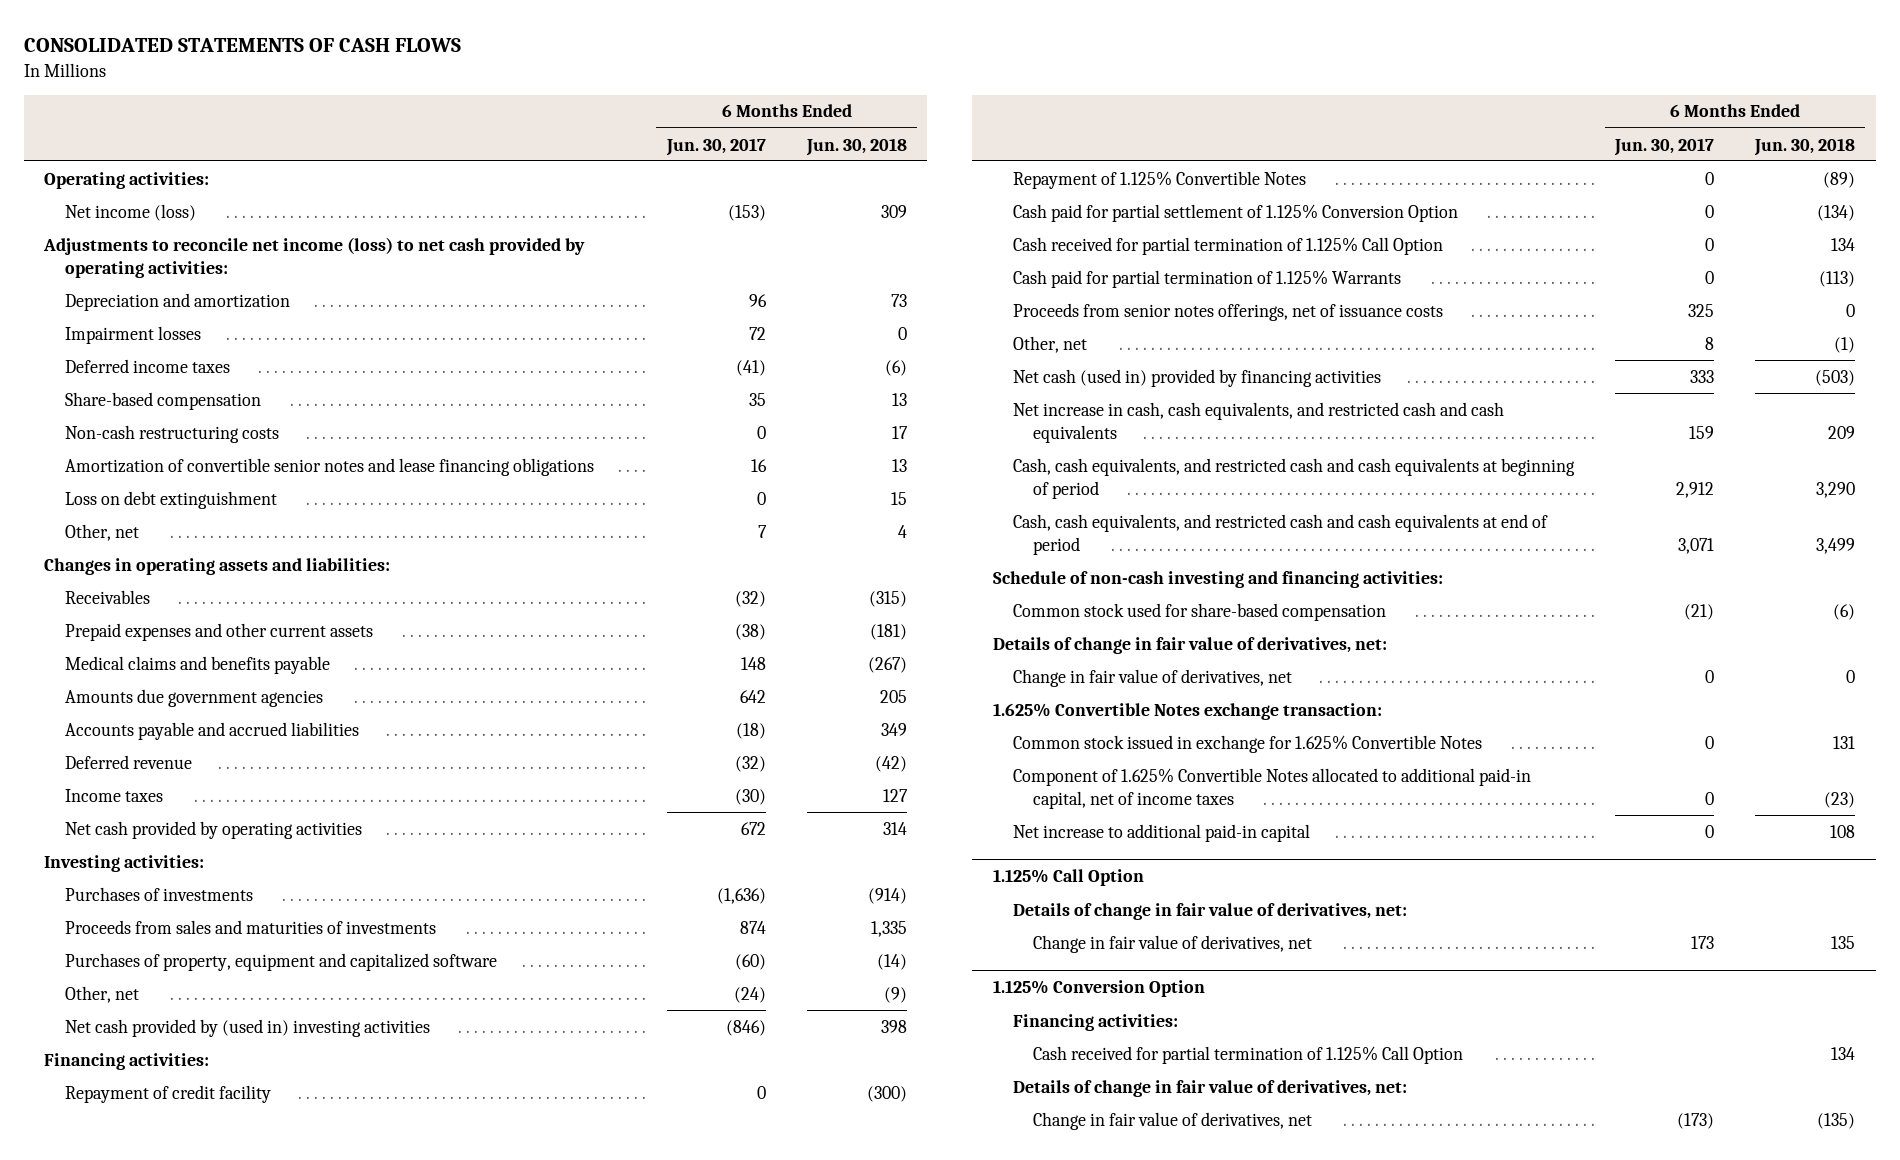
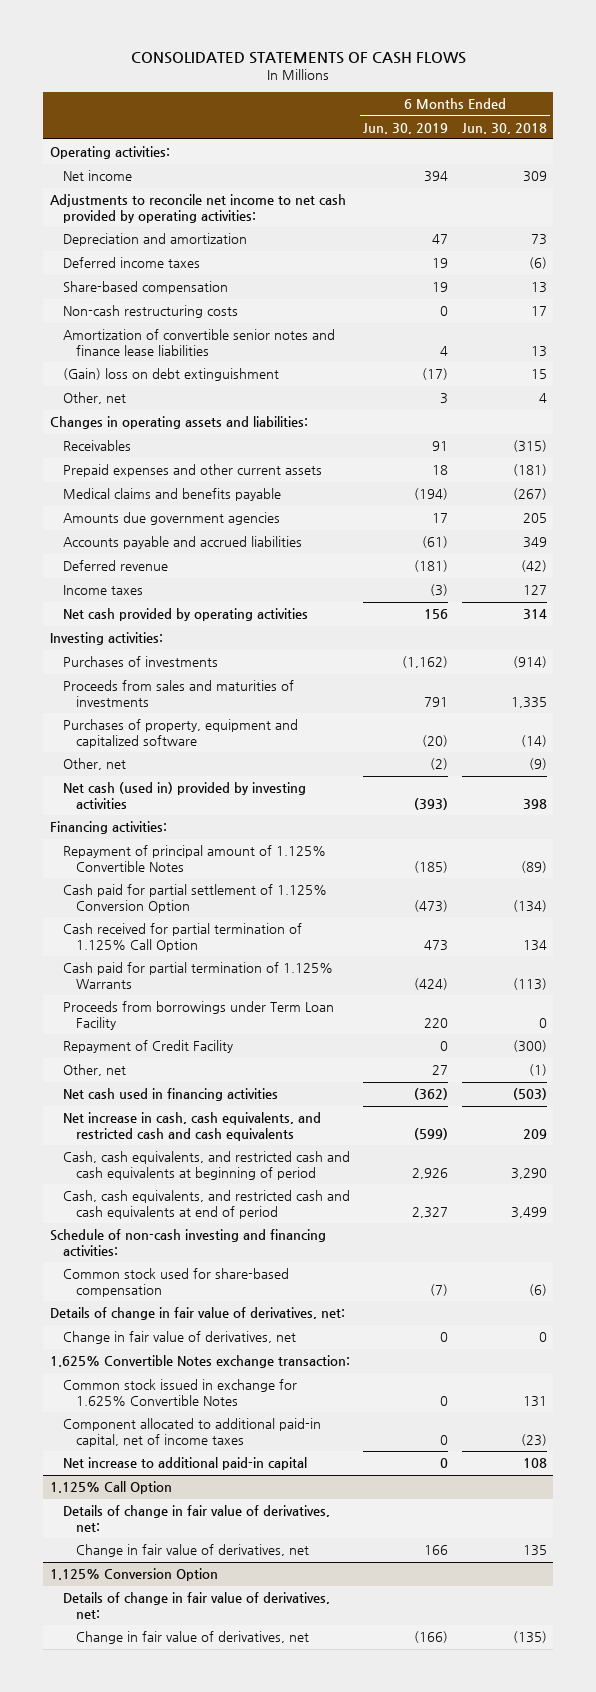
[665,137,766,156] Jun. 30, 2017 -> none
none -> [363,122,449,134] Jun. 30, 2019
[64,203,196,221] Net income (loss) -> [62,170,132,182] Net income
[43,236,586,278] Adjustments to reconcile net income (loss) to net cash provided by operating activities: -> [49,194,346,223] Adjustments to reconcile net income to net cash provided by operating activities:
[64,325,201,344] Impairment losses -> none
[64,457,594,476] Amortization of convertible senior notes and lease financing obligations -> [62,329,335,356] Amortization of convertible senior notes and finance lease liabilities
[64,490,277,509] Loss on debt extinguishment -> [62,368,279,382] (Gain) loss on debt extinguishment
[64,1018,430,1037] Net cash provided by (used in) investing activities -> [62,782,306,809] Net cash (used in) provided by investing activities
[64,1084,271,1103] Repayment of credit facility -> none
[1013,170,1307,189] Repayment of 1.125% Convertible Notes -> [62,845,326,872] Repayment of principal amount of 1.125% Convertible Notes
[1013,302,1444,321] Proceeds from senior notes offerings, net of issuance costs -> none
none -> [62,1001,334,1030] Proceeds from borrowings under Term Loan Facility
none -> [62,1040,233,1054] Repayment of Credit Facility
[1013,368,1382,387] Net cash (used in) provided by financing activities -> [62,1088,278,1102] Net cash used in financing activities
[1013,767,1532,809] Component of 1.625% Convertible Notes allocated to additional paid-in capital, net of income taxes -> [62,1418,321,1447] Component allocated to additional paid-in capital, net of income taxes
[1013,1013,1179,1031] Financing activities: -> none
[1033,1045,1464,1064] Cash received for partial termination of 1.125% Call Option -> none

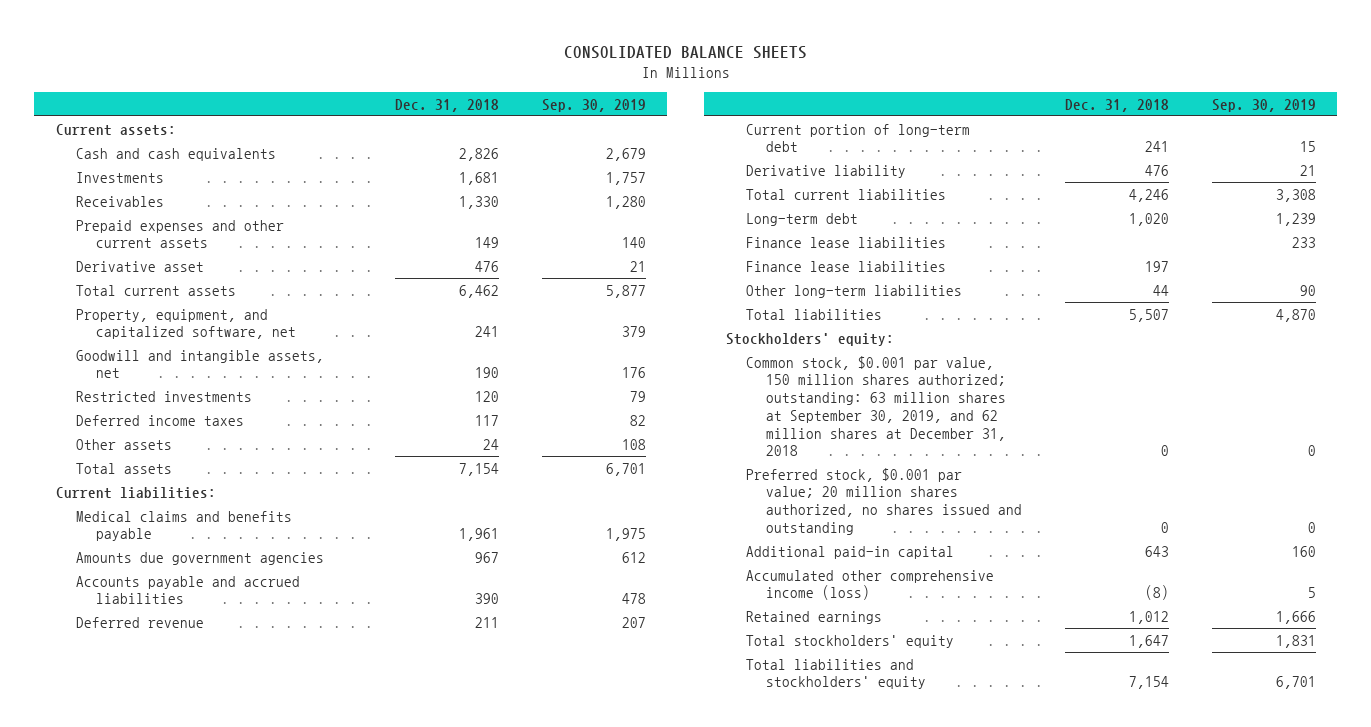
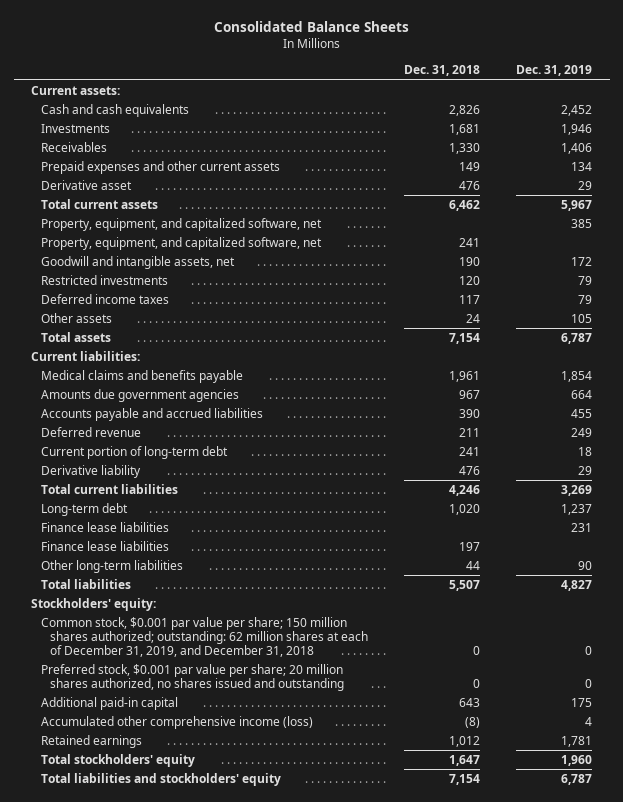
[563,46,807,60] CONSOLIDATED BALANCE SHEETS -> [213,21,409,33] Consolidated Balance Sheets
[541,98,646,112] Sep. 30, 2019 -> none
none -> [515,65,592,77] Dec. 31, 2019
none -> [40,217,322,231] Property, equipment, and capitalized software, net
[745,355,1006,457] Common stock, $0.001 par value, 150 million shares authorized; outstanding: 63 million shares at September 30, 2019, and 62 million shares at December 31, 2018 -> [40,616,369,657] Common stock, $0.001 par value per share; 150 million shares authorized; outstanding: 62 million shares at each of December 31, 2019, and December 31, 2018
[745,467,1022,535] Preferred stock, $0.001 par value; 20 million shares authorized, no shares issued and outstanding -> [40,663,345,691] Preferred stock, $0.001 par value per share; 20 million shares authorized, no shares issued and outstanding

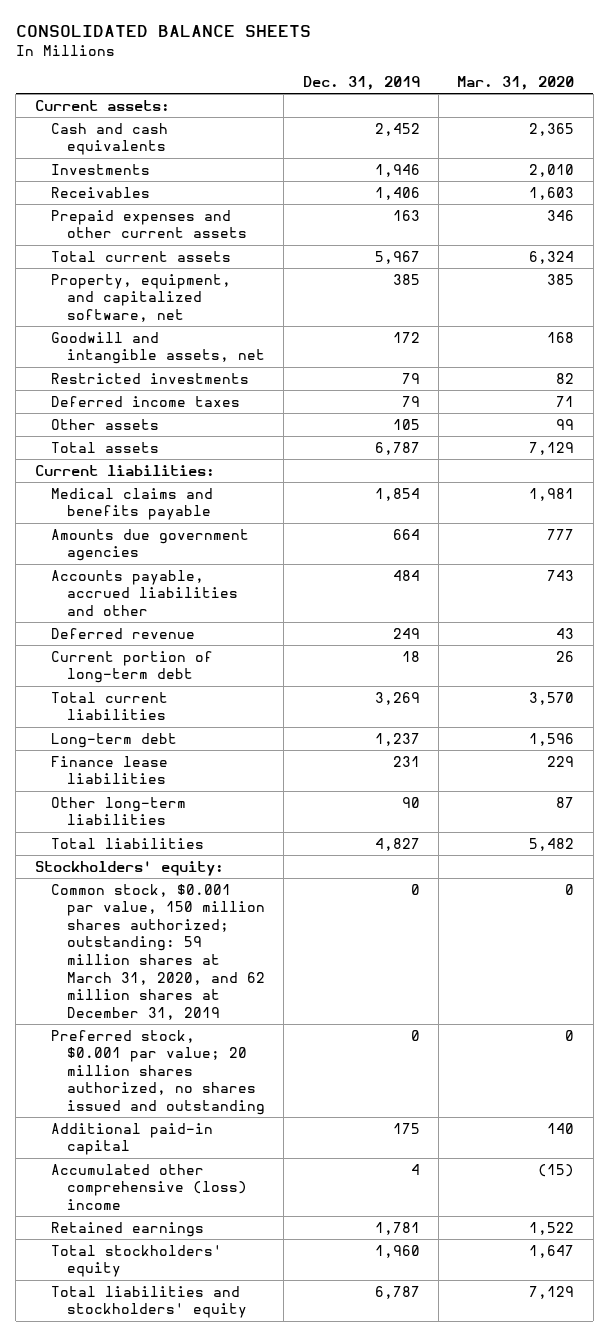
[213,21,409,33] Consolidated Balance Sheets -> [15,25,311,38] CONSOLIDATED BALANCE SHEETS
[404,65,481,77] Dec. 31, 2018 -> none
none -> [457,75,575,90] Mar. 31, 2020
[40,179,132,190] Derivative asset -> none
[570,161,592,171] 134 -> [392,209,420,221] 163
[40,236,322,250] Property, equipment, and capitalized software, net -> none
[40,407,263,421] Accounts payable and accrued liabilities -> [50,569,239,616] Accounts payable, accrued liabilities and other
[570,408,592,418] 455 -> [392,569,420,581] 484
[40,464,141,478] Derivative liability -> none
[40,540,169,551] Finance lease liabilities -> none
[40,616,369,657] Common stock, $0.001 par value per share; 150 million shares authorized; outstanding: 62 million shares at each of December 31, 2019, and December 31, 2018 -> [50,883,266,1020] Common stock, $0.001 par value, 150 million shares authorized; outstanding: 59 million shares at March 31, 2020, and 62 million shares at December 31, 2019
[40,663,345,691] Preferred stock, $0.001 par value per share; 20 million shares authorized, no shares issued and outstanding -> [50,1029,266,1116] Preferred stock, $0.001 par value; 20 million shares authorized, no shares issued and outstanding
[40,715,313,729] Accumulated other comprehensive income (loss) -> [50,1163,248,1210] Accumulated other comprehensive (loss) income

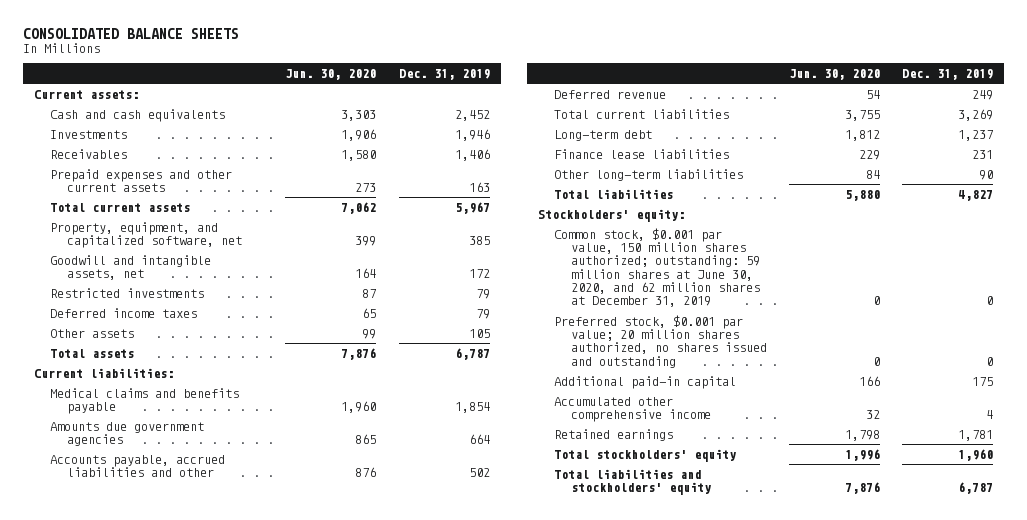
[457,75,575,90] Mar. 31, 2020 -> none
none -> [285,69,377,81] Jun. 30, 2020
[392,569,420,581] 484 -> [468,468,490,478] 502
[50,650,213,684] Current portion of long-term debt -> none
[50,883,266,1020] Common stock, $0.001 par value, 150 million shares authorized; outstanding: 59 million shares at March 31, 2020, and 62 million shares at December 31, 2019 -> [554,227,760,308] Common stock, $0.001 par value, 150 million shares authorized; outstanding: 59 million shares at June 30, 2020, and 62 million shares at December 31, 2019
[50,1163,248,1210] Accumulated other comprehensive (loss) income -> [554,396,711,423] Accumulated other comprehensive income

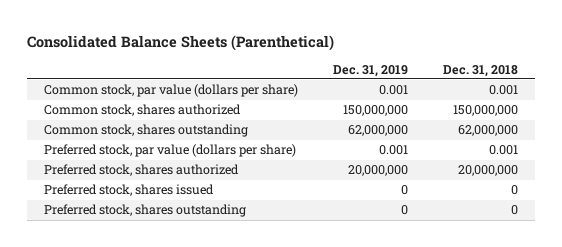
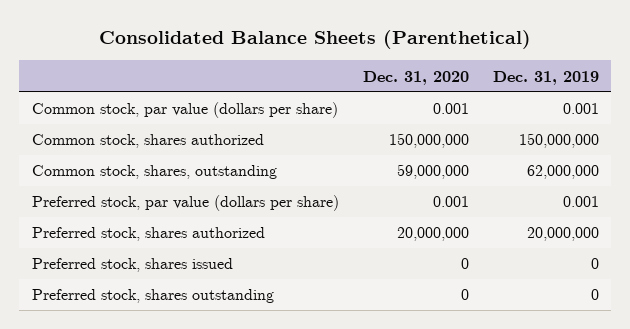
[442,64,518,77] Dec. 31, 2018 -> none
none -> [362,70,469,85] Dec. 31, 2020
[44,124,249,138] Common stock, shares outstanding -> [31,165,277,180] Common stock, shares, outstanding

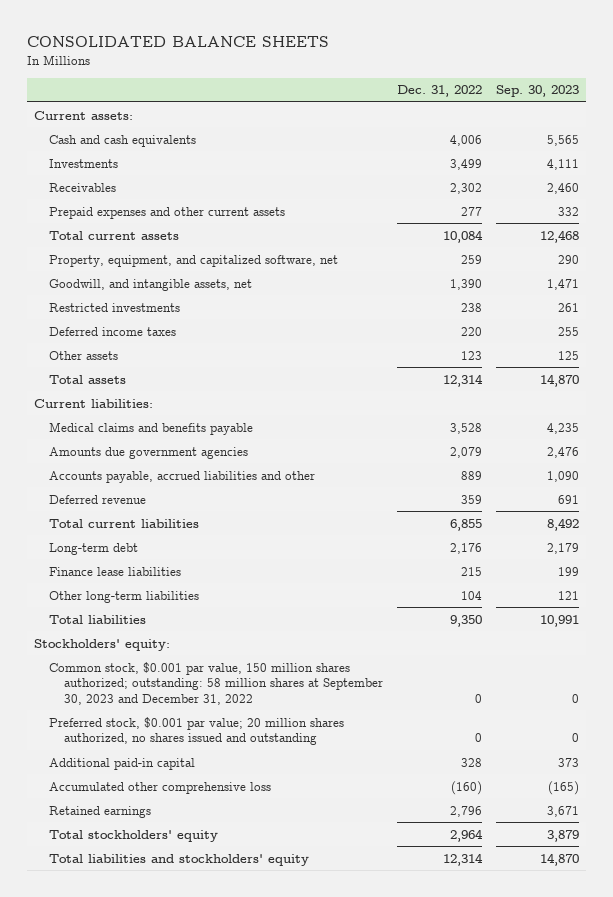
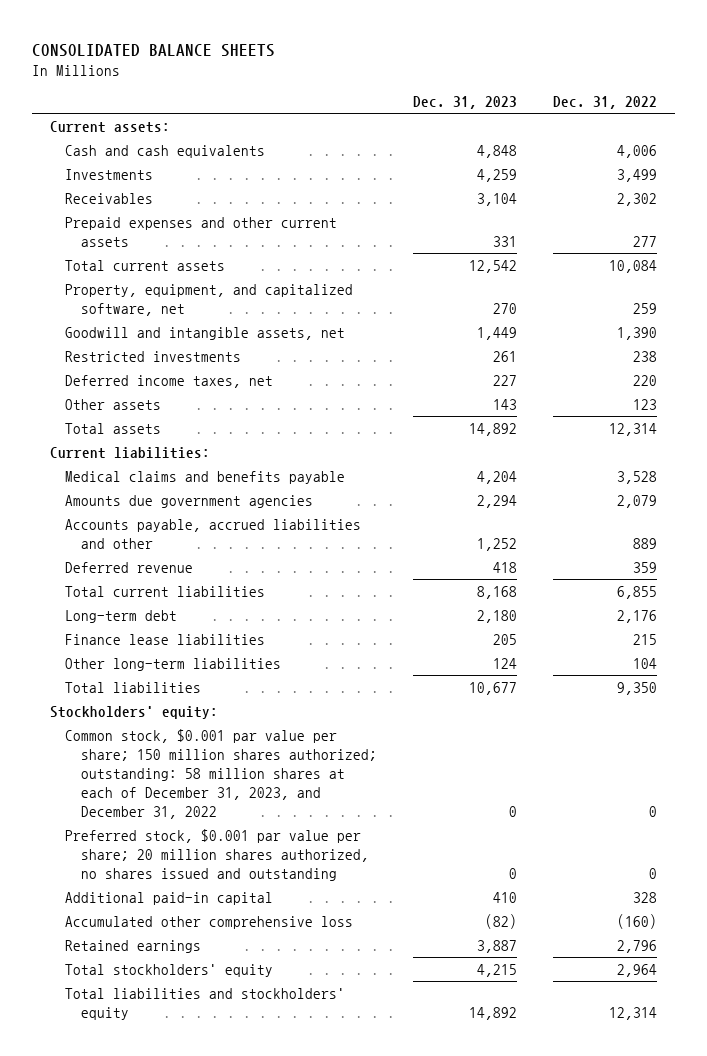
[496,85,580,98] Sep. 30, 2023 -> none
none -> [413,96,518,110] Dec. 31, 2023
[49,278,253,291] Goodwill, and intangible assets, net -> [65,326,346,340] Goodwill and intangible assets, net
[49,326,177,336] Deferred income taxes -> [65,374,274,388] Deferred income taxes, net
[49,661,384,705] Common stock, $0.001 par value, 150 million shares authorized; outstanding: 58 million shares at September 30, 2023 and December 31, 2022 -> [65,728,378,820] Common stock, $0.001 par value per share; 150 million shares authorized; outstanding: 58 million shares at each of December 31, 2023, and December 31, 2022
[49,716,345,746] Preferred stock, $0.001 par value; 20 million shares authorized, no shares issued and outstanding -> [65,828,370,881] Preferred stock, $0.001 par value per share; 20 million shares authorized, no shares issued and outstanding

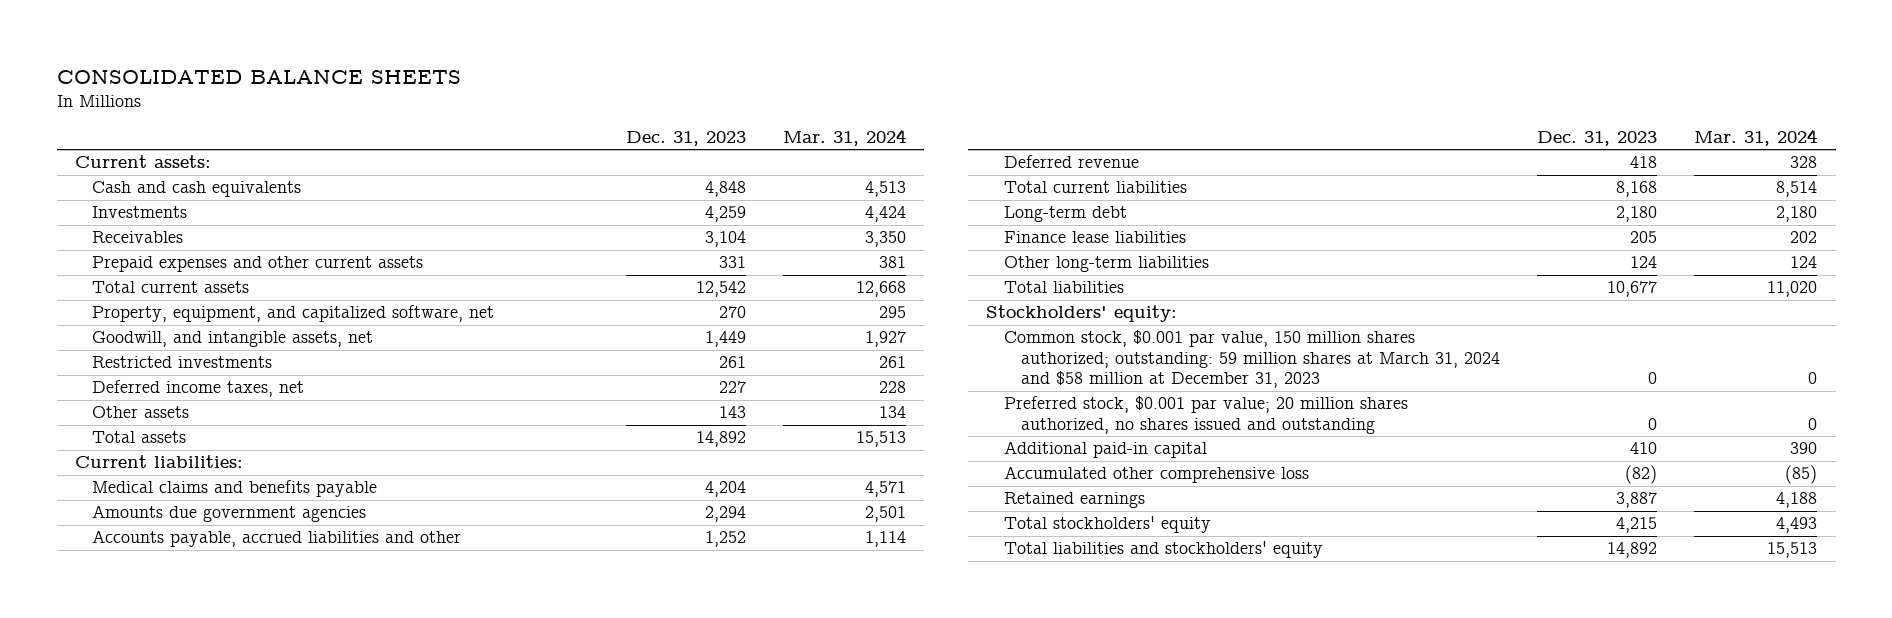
[553,96,658,110] Dec. 31, 2022 -> none
none -> [782,128,906,146] Mar. 31, 2024
[65,326,346,340] Goodwill and intangible assets, net -> [92,331,374,348] Goodwill, and intangible assets, net
[65,728,378,820] Common stock, $0.001 par value per share; 150 million shares authorized; outstanding: 58 million shares at each of December 31, 2023, and December 31, 2022 -> [1003,330,1501,389] Common stock, $0.001 par value, 150 million shares authorized; outstanding: 59 million shares at March 31, 2024 and $58 million at December 31, 2023
[65,828,370,881] Preferred stock, $0.001 par value per share; 20 million shares authorized, no shares issued and outstanding -> [1003,396,1408,434] Preferred stock, $0.001 par value; 20 million shares authorized, no shares issued and outstanding

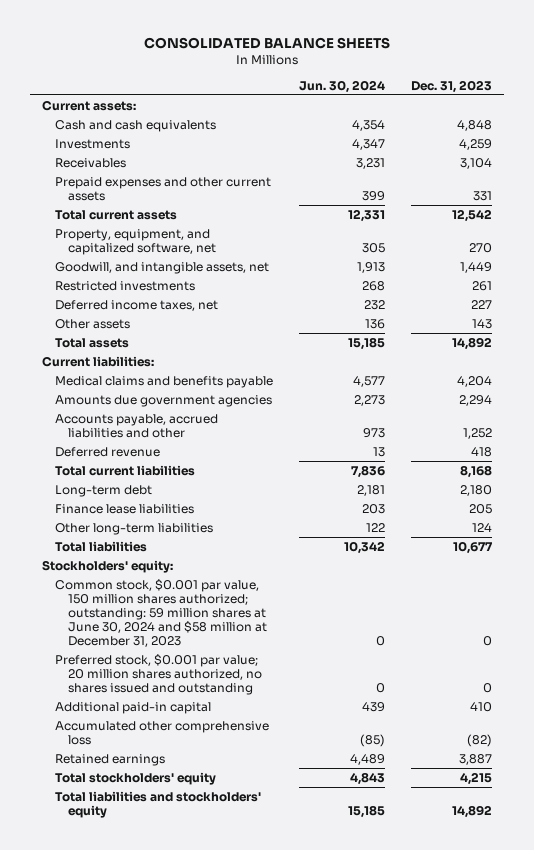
[782,128,906,146] Mar. 31, 2024 -> none
none -> [298,79,385,93] Jun. 30, 2024
[1003,330,1501,389] Common stock, $0.001 par value, 150 million shares authorized; outstanding: 59 million shares at March 31, 2024 and $58 million at December 31, 2023 -> [55,578,267,648] Common stock, $0.001 par value, 150 million shares authorized; outstanding: 59 million shares at June 30, 2024 and $58 million at December 31, 2023

